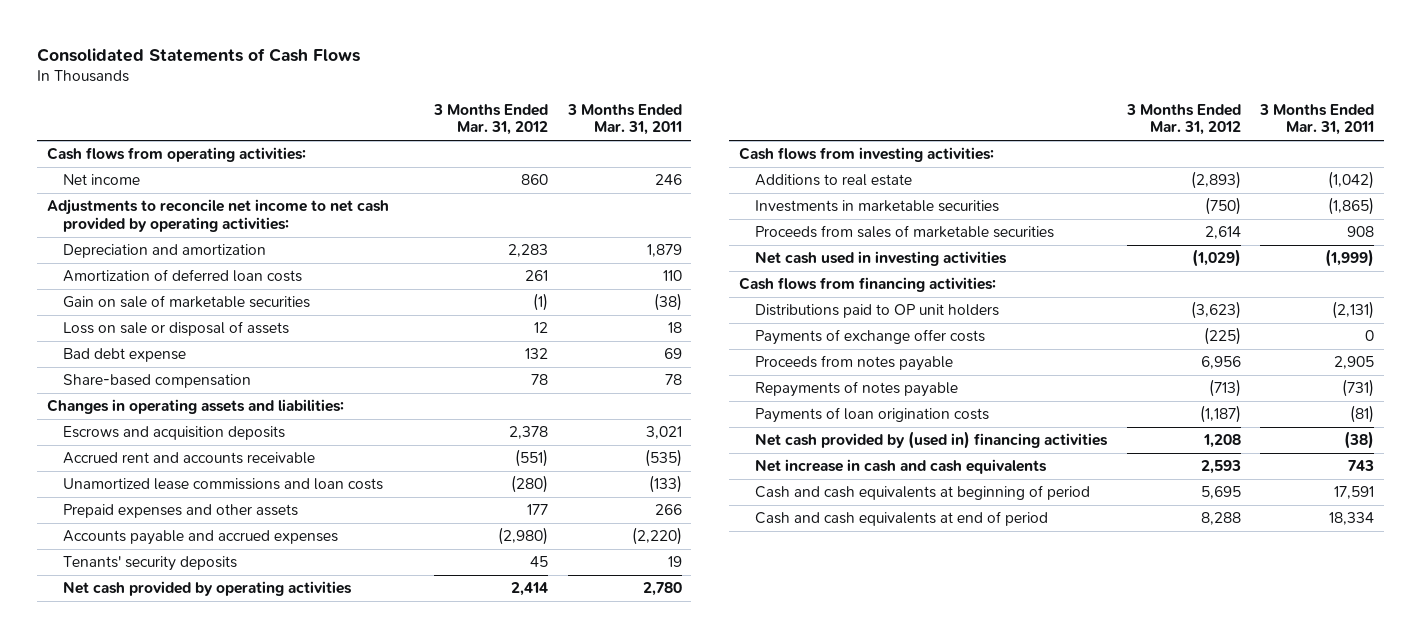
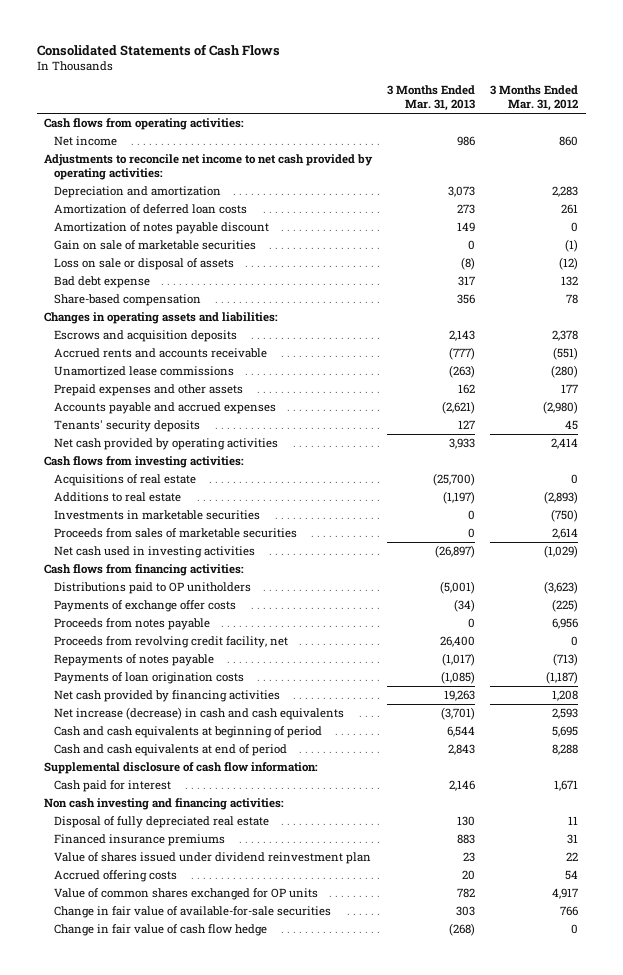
[566,103,682,136] 3 Months Ended Mar. 31, 2011 -> none
none -> [387,85,476,112] 3 Months Ended Mar. 31, 2013
none -> [53,222,269,235] Amortization of notes payable discount
[534,322,549,334] 12 -> [559,257,579,271] (12)
[62,452,315,465] Accrued rent and accounts receivable -> [53,348,267,359] Accrued rents and accounts receivable
[62,478,383,491] Unamortized lease commissions and loan costs -> [53,366,234,377] Unamortized lease commissions
none -> [53,474,196,487] Acquisitions of real estate
[755,304,1000,319] Distributions paid to OP unit holders -> [53,582,251,595] Distributions paid to OP unitholders
none -> [53,636,288,649] Proceeds from revolving credit facility, net
[755,431,1109,450] Net cash provided by (used in) financing activities -> [53,690,280,703] Net cash provided by financing activities
[755,459,1048,475] Net increase in cash and cash equivalents -> [53,707,344,721] Net increase (decrease) in cash and cash equivalents
none -> [44,762,319,775] Supplemental disclosure of cash flow information:
none -> [53,780,171,793] Cash paid for interest
none -> [44,798,285,811] Non cash investing and financing activities:
none -> [53,816,269,829] Disposal of fully depreciated real estate
none -> [53,834,225,847] Financed insurance premiums
none -> [53,852,371,865] Value of shares issued under dividend reinvestment plan
none -> [53,870,177,883] Accrued offering costs
none -> [53,888,318,901] Value of common shares exchanged for OP units
none -> [53,906,331,919] Change in fair value of available-for-sale securities
none -> [53,924,267,937] Change in fair value of cash flow hedge

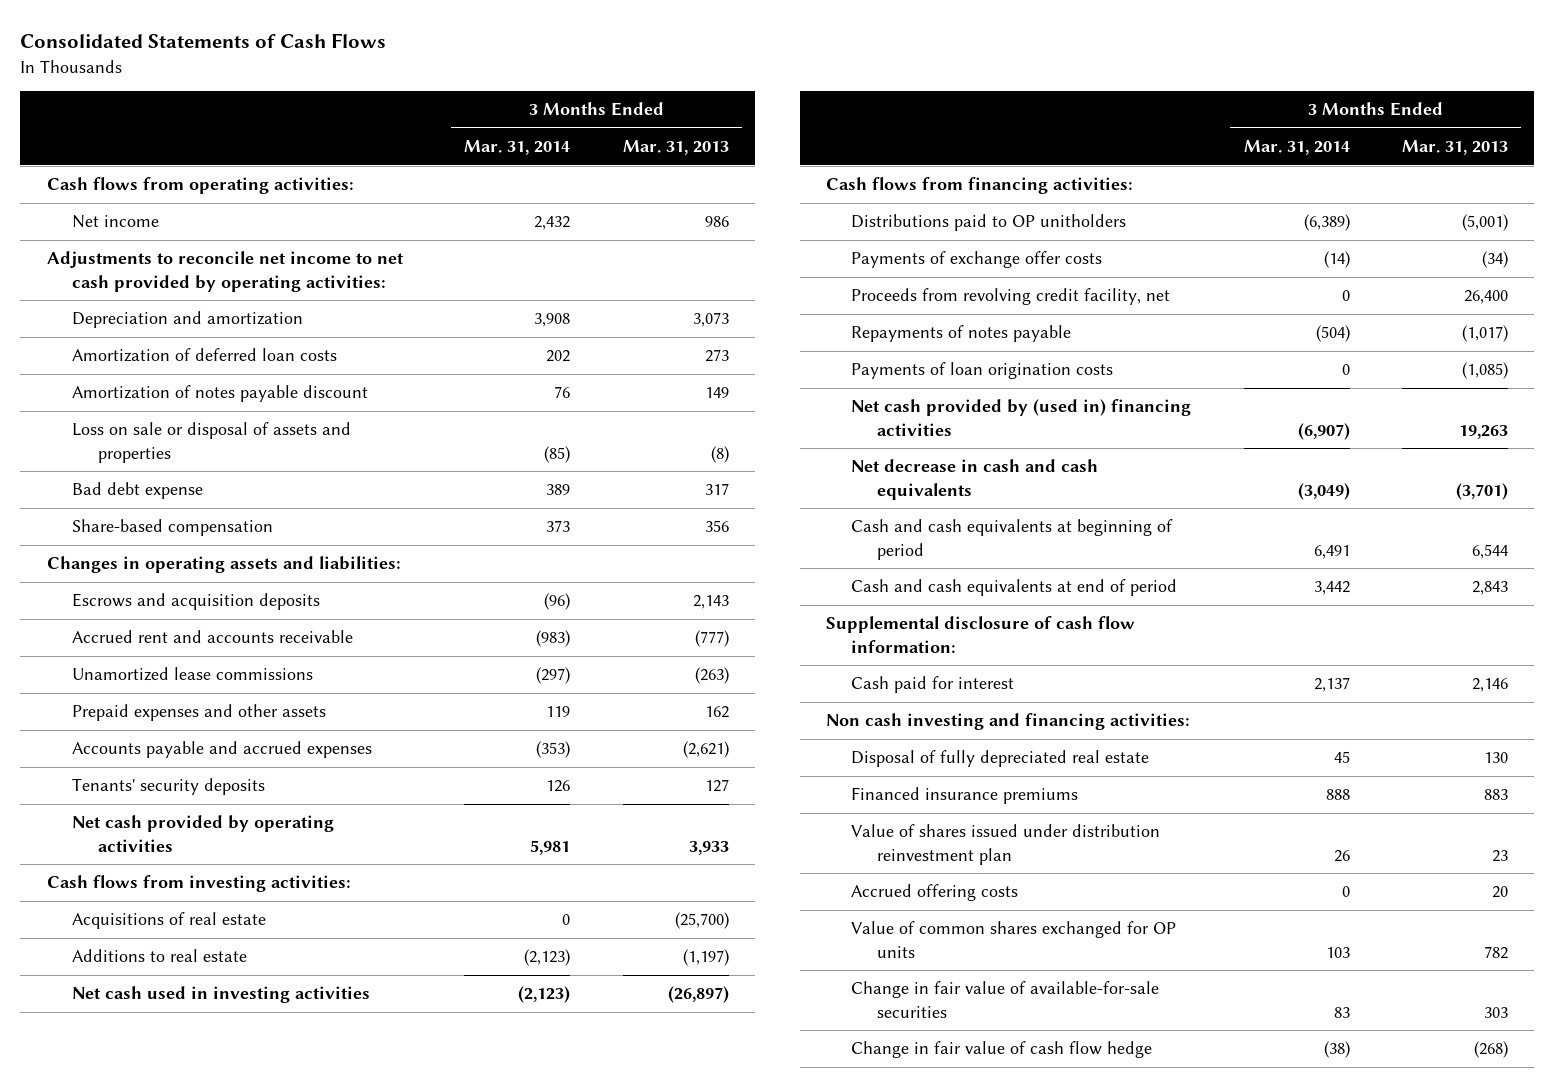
[490,85,579,112] 3 Months Ended Mar. 31, 2012 -> none
none -> [464,140,571,156] Mar. 31, 2014
[53,240,256,251] Gain on sale of marketable securities -> none
[53,258,234,271] Loss on sale or disposal of assets -> [72,422,352,463] Loss on sale or disposal of assets and properties
[53,348,267,359] Accrued rents and accounts receivable -> [72,630,354,644] Accrued rent and accounts receivable
[53,510,260,521] Investments in marketable securities -> none
[53,528,297,539] Proceeds from sales of marketable securities -> none
[53,618,210,631] Proceeds from notes payable -> none
[53,690,280,703] Net cash provided by financing activities -> [851,399,1192,436] Net cash provided by (used in) financing activities
[53,707,344,721] Net increase (decrease) in cash and cash equivalents -> [851,459,1099,500] Net decrease in cash and cash equivalents
[53,852,371,865] Value of shares issued under dividend reinvestment plan -> [851,824,1161,865] Value of shares issued under distribution reinvestment plan

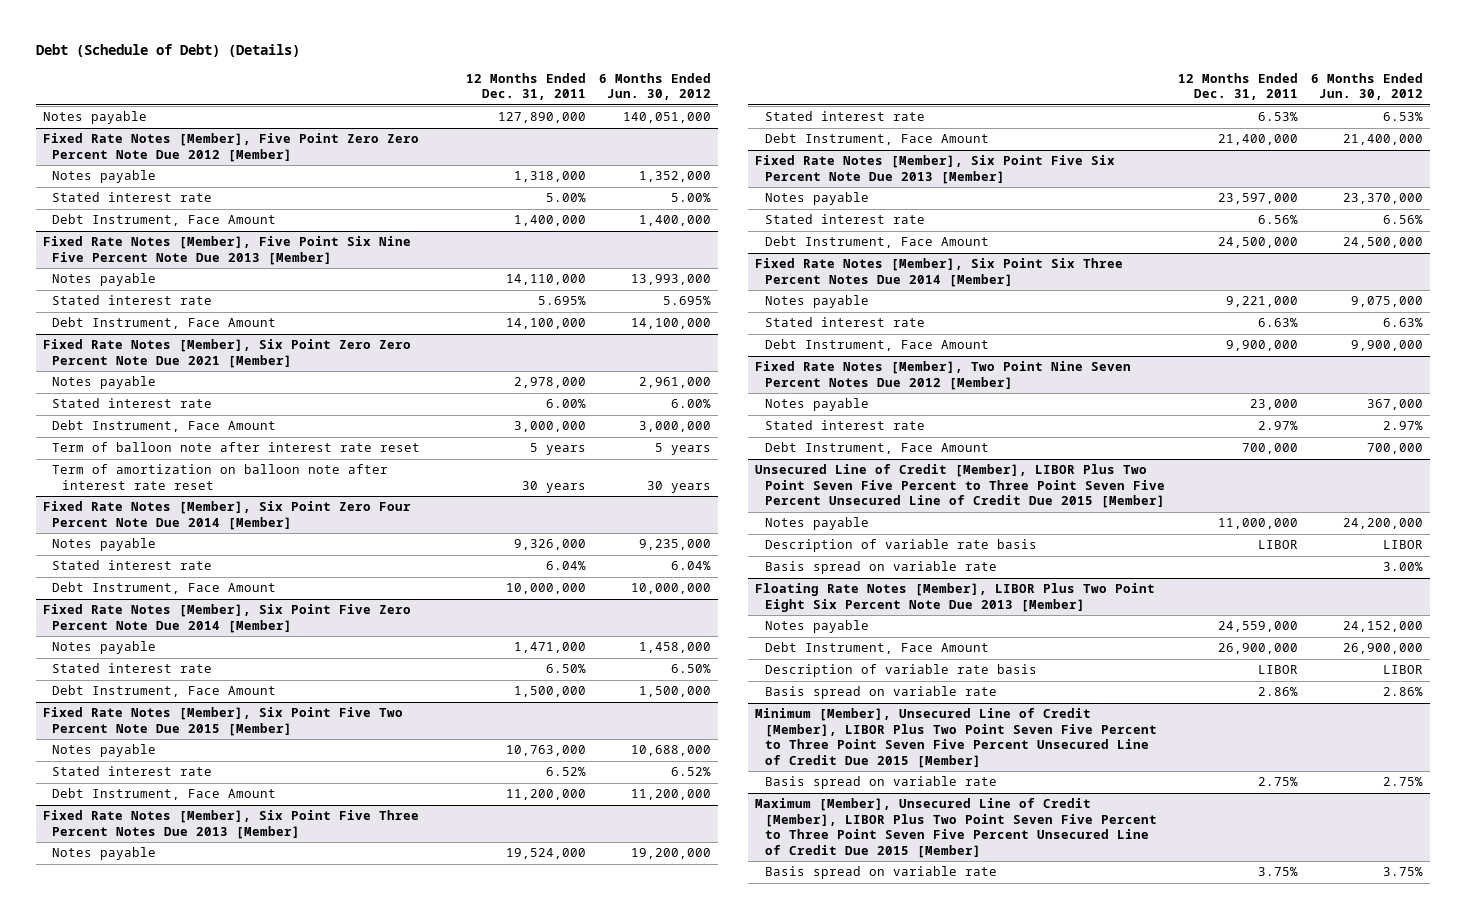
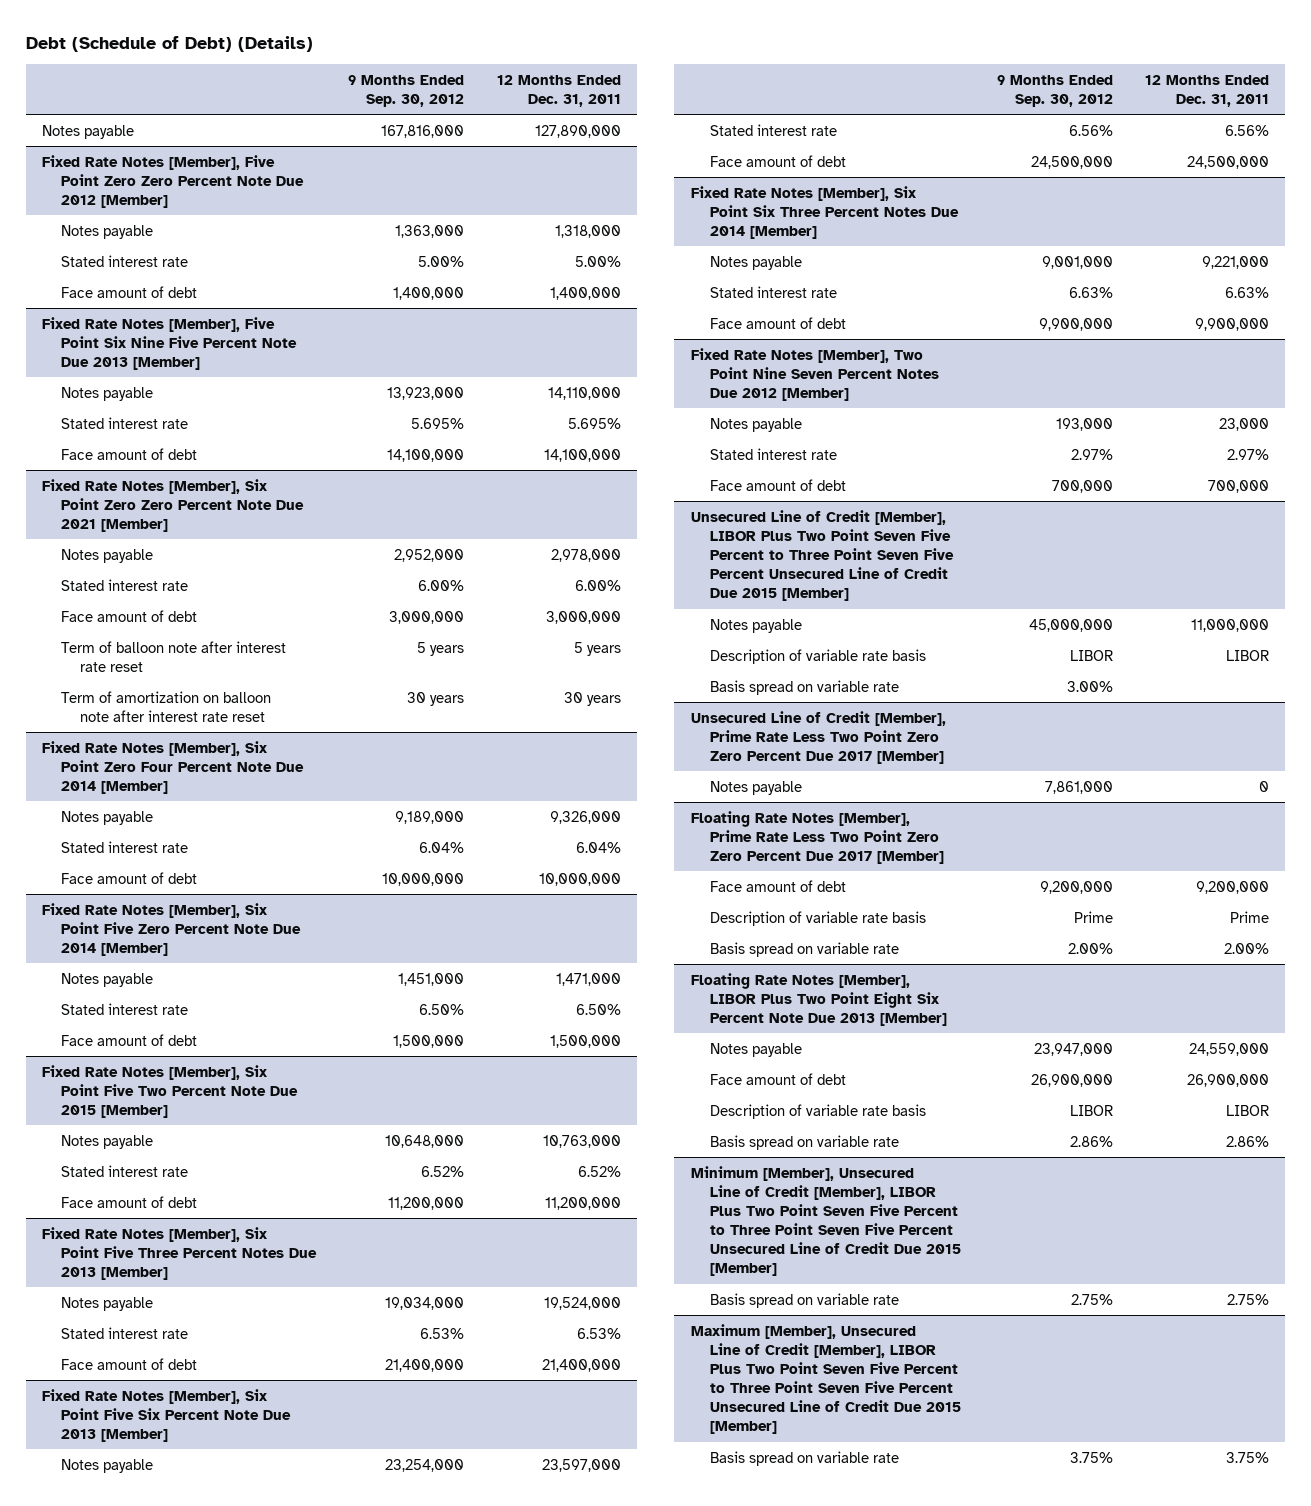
[599,72,712,101] 6 Months Ended Jun. 30, 2012 -> none
none -> [348,74,465,108] 9 Months Ended Sep. 30, 2012
[52,214,277,227] Debt Instrument, Face Amount -> [61,285,198,298] Face amount of debt
[52,317,277,330] Debt Instrument, Face Amount -> [61,447,198,460] Face amount of debt
[52,420,277,433] Debt Instrument, Face Amount -> [61,609,198,622] Face amount of debt
[52,582,277,595] Debt Instrument, Face Amount -> [61,871,198,884] Face amount of debt
[52,685,277,698] Debt Instrument, Face Amount -> [61,1033,198,1046] Face amount of debt
[52,788,277,801] Debt Instrument, Face Amount -> [61,1195,198,1208] Face amount of debt
[764,133,989,146] Debt Instrument, Face Amount -> [61,1357,198,1370] Face amount of debt
[764,236,989,249] Debt Instrument, Face Amount -> [709,154,846,167] Face amount of debt
[764,339,989,352] Debt Instrument, Face Amount -> [709,316,846,329] Face amount of debt
[764,442,989,455] Debt Instrument, Face Amount -> [709,478,846,491] Face amount of debt
none -> [690,710,946,764] Unsecured Line of Credit [Member], Prime Rate Less Two Point Zero Zero Percent Due 2017 [Member]
none -> [709,780,802,795] Notes payable
none -> [690,810,944,864] Floating Rate Notes [Member], Prime Rate Less Two Point Zero Zero Percent Due 2017 [Member]
none -> [709,879,846,892] Face amount of debt
none -> [709,910,926,926] Description of variable rate basis
none -> [709,941,899,957] Basis spread on variable rate
[764,642,989,655] Debt Instrument, Face Amount -> [709,1072,846,1085] Face amount of debt

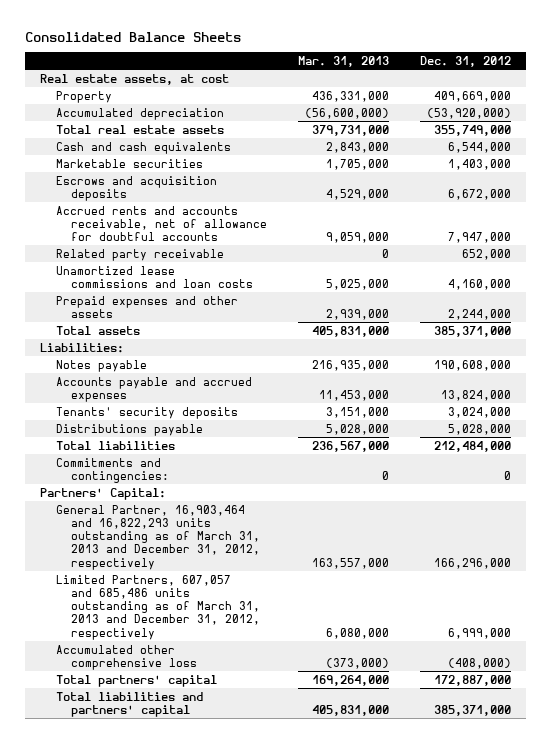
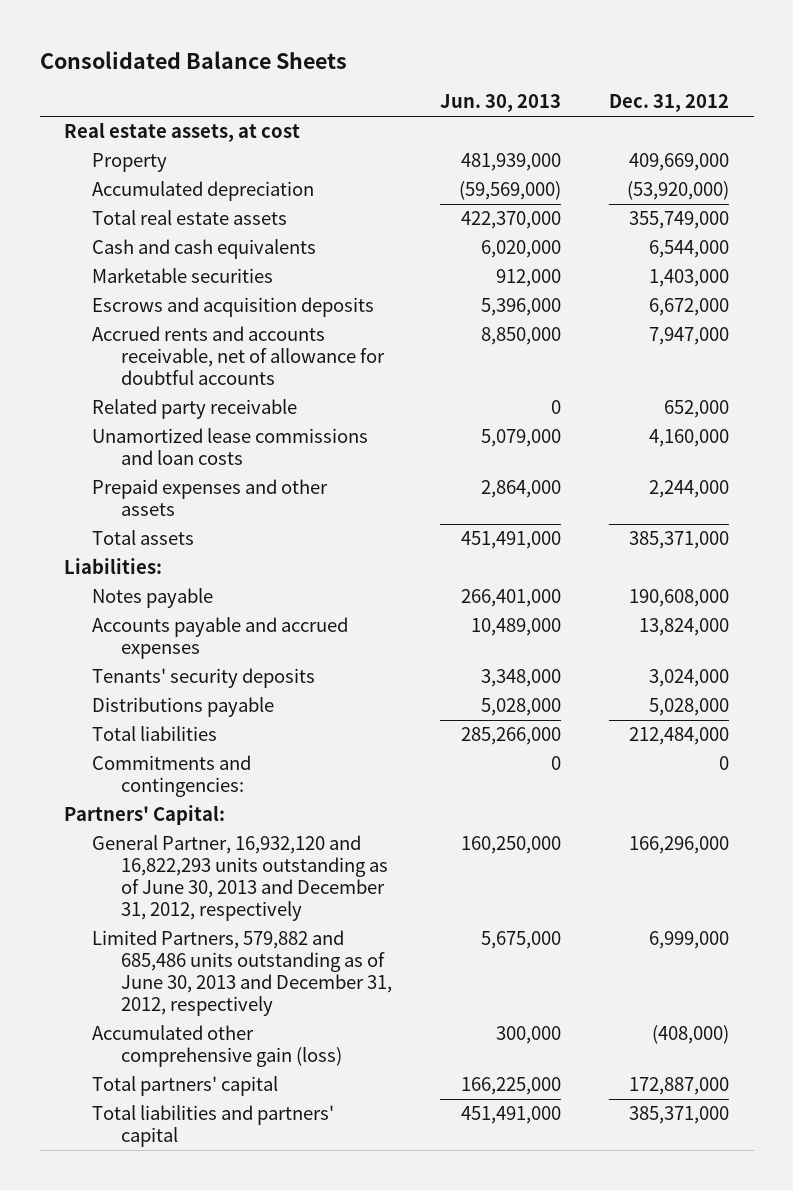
[298,56,390,68] Mar. 31, 2013 -> none
none -> [440,94,562,113] Jun. 30, 2013
[55,504,261,570] General Partner, 16,903,464 and 16,822,293 units outstanding as of March 31, 2013 and December 31, 2012, respectively -> [92,835,389,921] General Partner, 16,932,120 and 16,822,293 units outstanding as of June 30, 2013 and December 31, 2012, respectively
[55,574,261,640] Limited Partners, 607,057 and 685,486 units outstanding as of March 31, 2013 and December 31, 2012, respectively -> [92,930,393,1016] Limited Partners, 579,882 and 685,486 units outstanding as of June 30, 2013 and December 31, 2012, respectively
[55,644,198,670] Accumulated other comprehensive loss -> [92,1025,343,1068] Accumulated other comprehensive gain (loss)

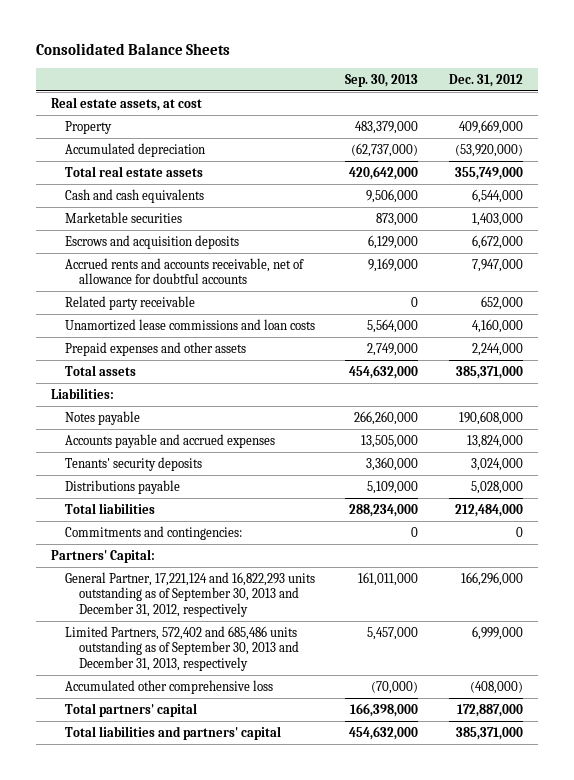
[440,94,562,113] Jun. 30, 2013 -> none
none -> [345,73,419,87] Sep. 30, 2013
[92,835,389,921] General Partner, 16,932,120 and 16,822,293 units outstanding as of June 30, 2013 and December 31, 2012, respectively -> [65,571,316,617] General Partner, 17,221,124 and 16,822,293 units outstanding as of September 30, 2013 and December 31, 2012, respectively
[92,930,393,1016] Limited Partners, 579,882 and 685,486 units outstanding as of June 30, 2013 and December 31, 2012, respectively -> [65,625,300,671] Limited Partners, 572,402 and 685,486 units outstanding as of September 30, 2013 and December 31, 2013, respectively
[92,1025,343,1068] Accumulated other comprehensive gain (loss) -> [65,679,274,694] Accumulated other comprehensive loss

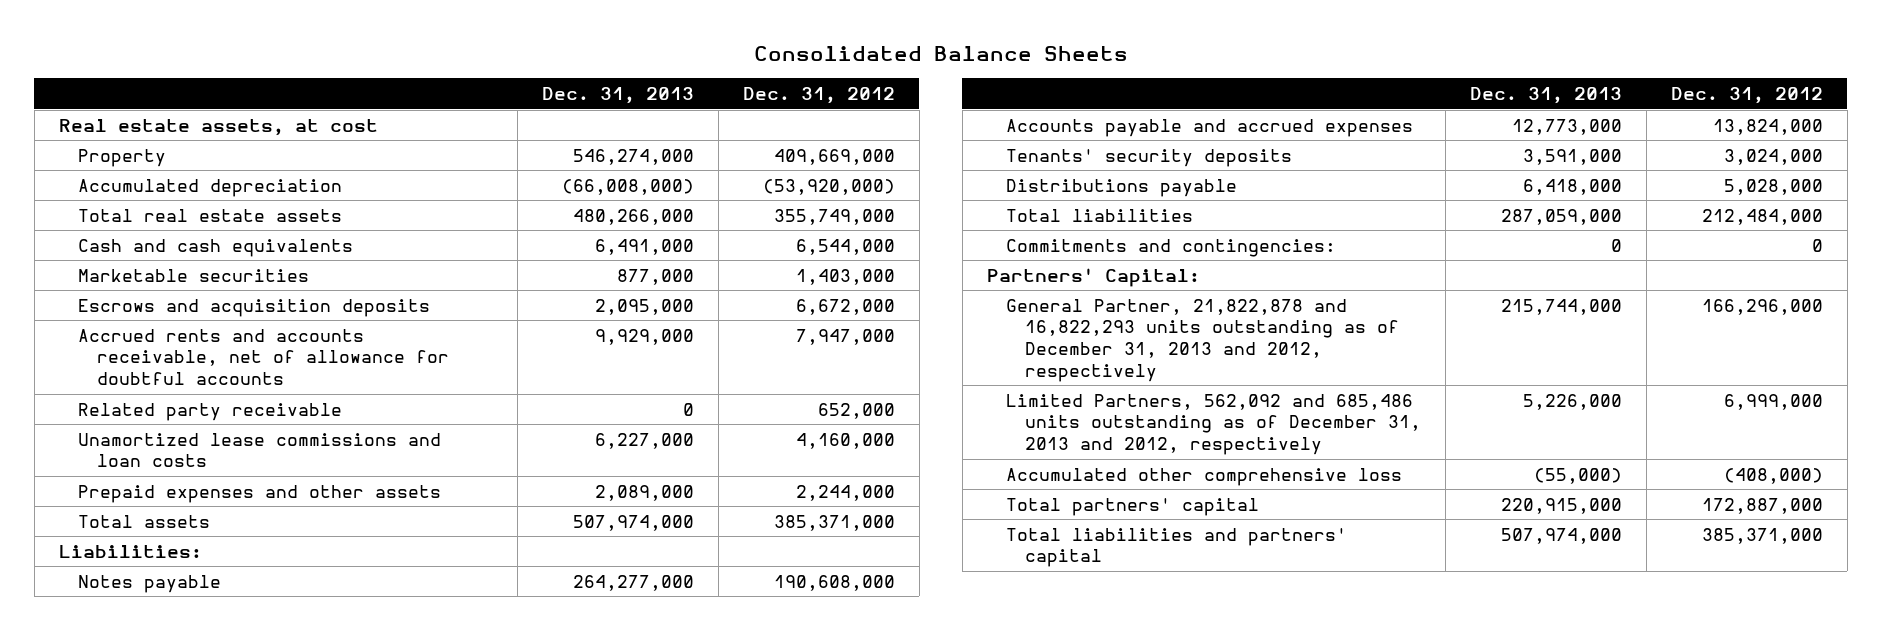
[345,73,419,87] Sep. 30, 2013 -> none
none -> [541,87,694,105] Dec. 31, 2013
[65,571,316,617] General Partner, 17,221,124 and 16,822,293 units outstanding as of September 30, 2013 and December 31, 2012, respectively -> [1005,298,1399,382] General Partner, 21,822,878 and 16,822,293 units outstanding as of December 31, 2013 and 2012, respectively
[65,625,300,671] Limited Partners, 572,402 and 685,486 units outstanding as of September 30, 2013 and December 31, 2013, respectively -> [1005,393,1421,456] Limited Partners, 562,092 and 685,486 units outstanding as of December 31, 2013 and 2012, respectively

